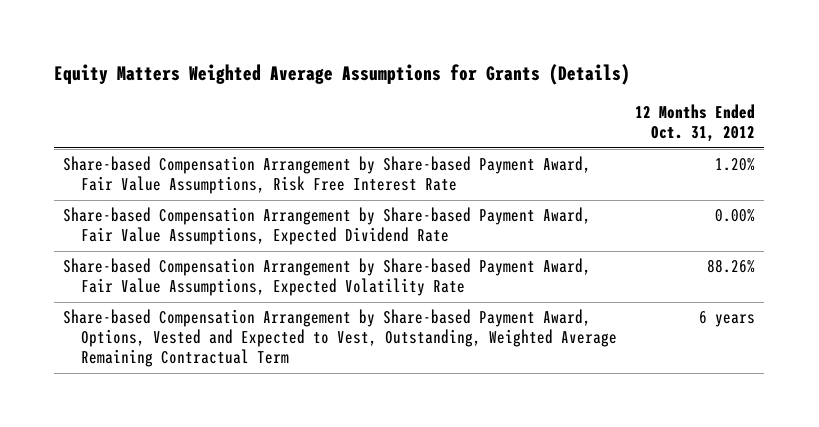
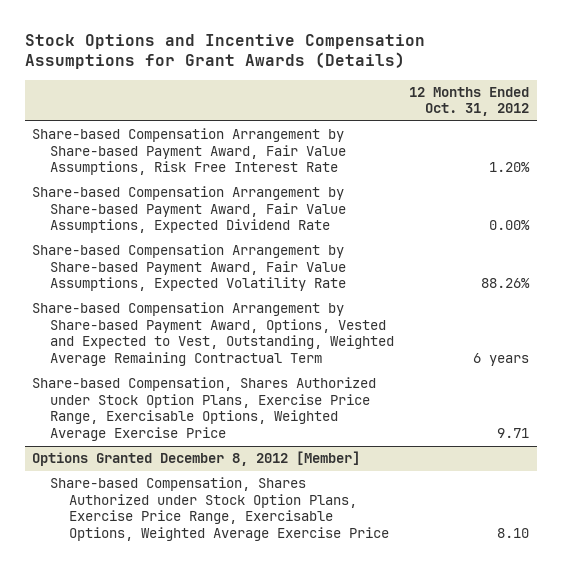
[54,64,631,86] Equity Matters Weighted Average Assumptions for Grants (Details) -> [24,33,425,70] Stock Options and Incentive Compensation Assumptions for Grant Awards (Details)
none -> [32,377,377,442] Share-based Compensation, Shares Authorized under Stock Option Plans, Exercise Price Range, Exercisable Options, Weighted Average Exercise Price
none -> [32,451,361,467] Options Granted December 8, 2012 [Member]
none -> [50,477,389,542] Share-based Compensation, Shares Authorized under Stock Option Plans, Exercise Price Range, Exercisable Options, Weighted Average Exercise Price

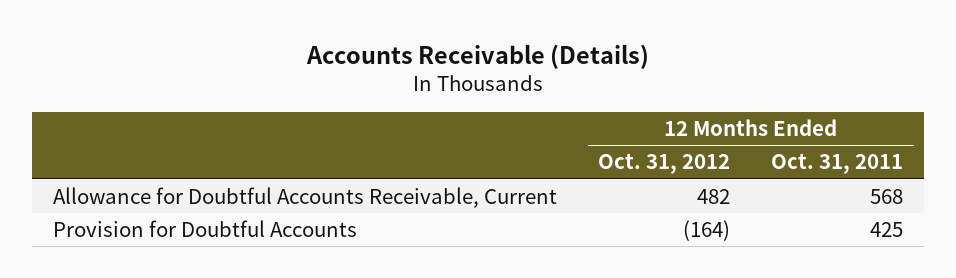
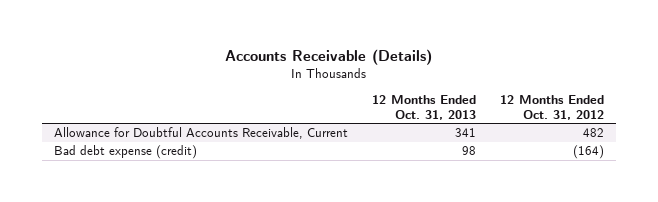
[771,153,904,175] Oct. 31, 2011 -> none
none -> [371,95,476,120] 12 Months Ended Oct. 31, 2013
[52,220,357,238] Provision for Doubtful Accounts -> [53,145,197,160] Bad debt expense (credit)

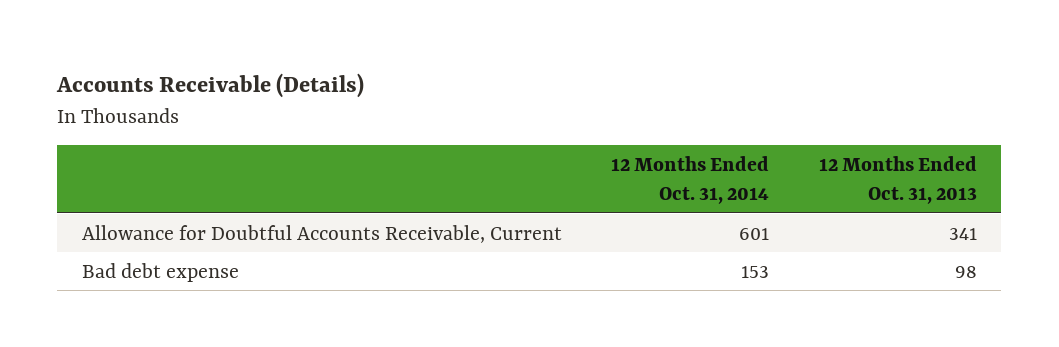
[499,95,604,120] 12 Months Ended Oct. 31, 2012 -> none
none -> [611,155,770,204] 12 Months Ended Oct. 31, 2014
[53,145,197,160] Bad debt expense (credit) -> [82,262,240,282] Bad debt expense

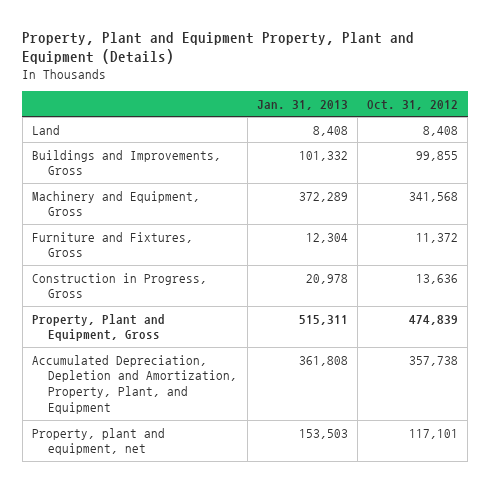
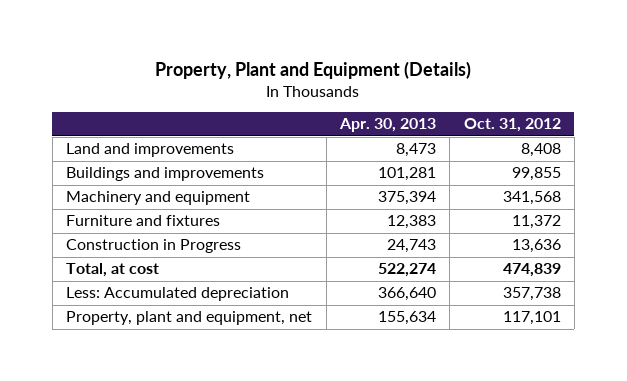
[22,31,415,65] Property, Plant and Equipment Property, Plant and Equipment (Details) -> [155,61,472,80] Property, Plant and Equipment (Details)
[256,99,348,110] Jan. 31, 2013 -> none
none -> [338,118,436,133] Apr. 30, 2013
[32,124,61,135] Land -> [66,143,235,158] Land and improvements
[32,149,222,176] Buildings and Improvements, Gross -> [66,167,265,182] Buildings and improvements
[32,190,201,217] Machinery and Equipment, Gross -> [66,191,251,206] Machinery and equipment
[32,231,194,258] Furniture and Fixtures, Gross -> [66,215,221,227] Furniture and fixtures
[32,272,208,299] Construction in Progress, Gross -> [66,239,242,254] Construction in Progress
[32,313,166,342] Property, Plant and Equipment, Gross -> [66,263,160,278] Total, at cost
[32,354,238,414] Accumulated Depreciation, Depletion and Amortization, Property, Plant, and Equipment -> [66,287,290,302] Less: Accumulated depreciation

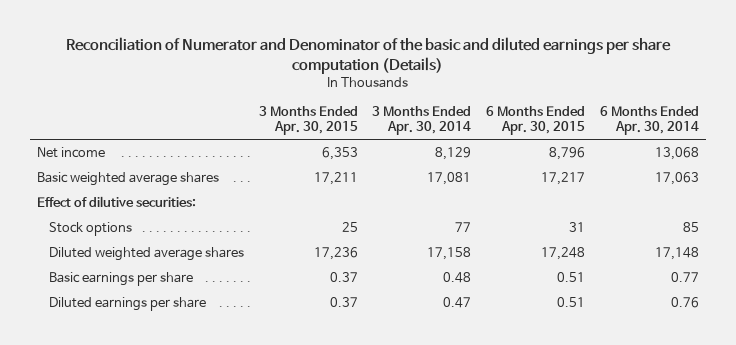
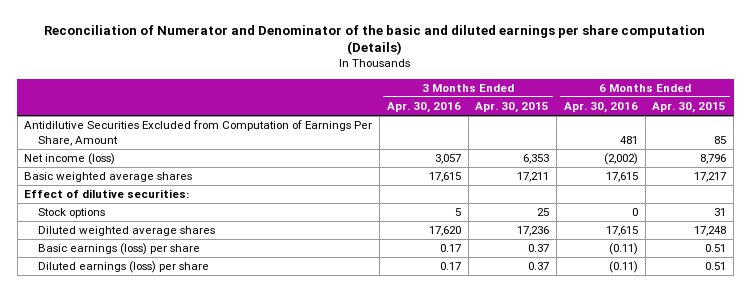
[372,106,472,136] 3 Months Ended Apr. 30, 2014 -> none
[599,106,699,136] 6 Months Ended Apr. 30, 2014 -> none
none -> [386,102,461,114] Apr. 30, 2016
none -> [563,102,638,114] Apr. 30, 2016
none -> [24,120,373,146] Antidilutive Securities Excluded from Computation of Earnings Per Share, Amount
[37,147,106,159] Net income -> [24,153,116,166] Net income (loss)
[49,272,194,287] Basic earnings per share -> [38,243,201,256] Basic earnings (loss) per share
[49,297,207,312] Diluted earnings per share -> [38,261,210,274] Diluted earnings (loss) per share

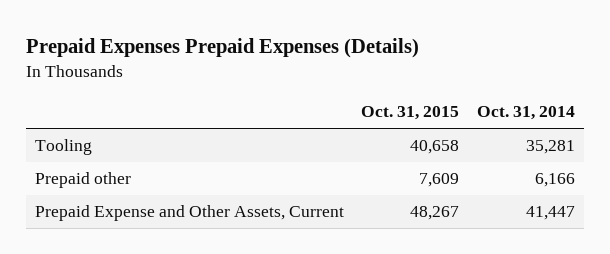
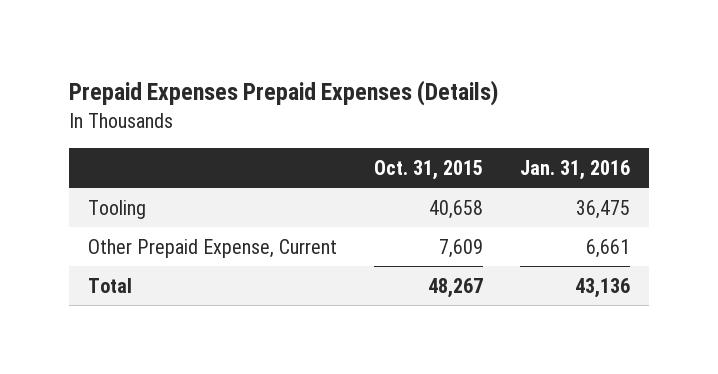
[477,106,576,121] Oct. 31, 2014 -> none
none -> [520,159,631,180] Jan. 31, 2016
[34,172,131,189] Prepaid other -> [87,238,337,258] Other Prepaid Expense, Current
[34,205,344,222] Prepaid Expense and Other Assets, Current -> [87,277,132,293] Total

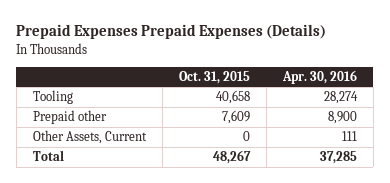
[520,159,631,180] Jan. 31, 2016 -> none
none -> [281,69,357,84] Apr. 30, 2016
[87,238,337,258] Other Prepaid Expense, Current -> [32,110,107,125] Prepaid other
none -> [32,130,147,145] Other Assets, Current

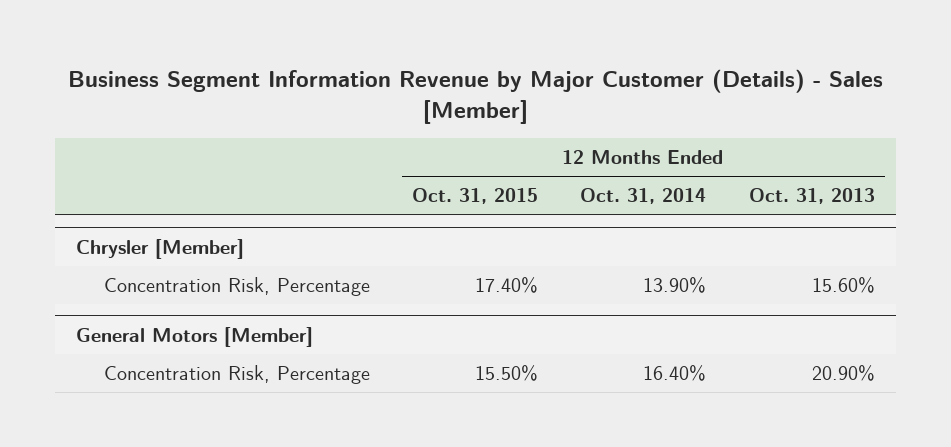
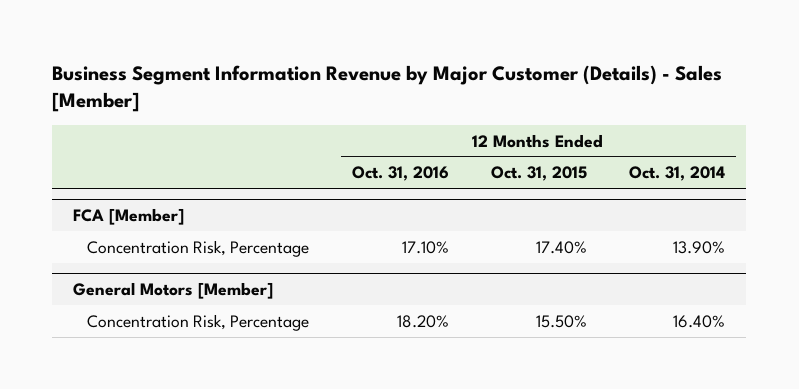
[748,188,875,205] Oct. 31, 2013 -> none
none -> [351,166,449,182] Oct. 31, 2016
[76,239,245,260] Chrysler [Member] -> [73,208,185,226] FCA [Member]

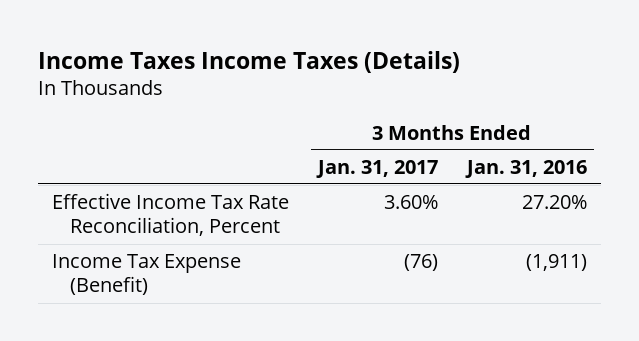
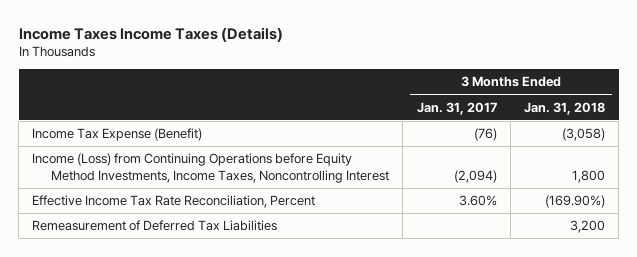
[464,159,587,178] Jan. 31, 2016 -> none
none -> [524,101,606,115] Jan. 31, 2018
none -> [32,153,390,183] Income (Loss) from Continuing Operations before Equity Method Investments, Income Taxes, Noncontrolling Interest
[52,193,290,237] Effective Income Tax Rate Reconciliation, Percent -> [32,195,316,209] Effective Income Tax Rate Reconciliation, Percent
none -> [32,220,278,232] Remeasurement of Deferred Tax Liabilities

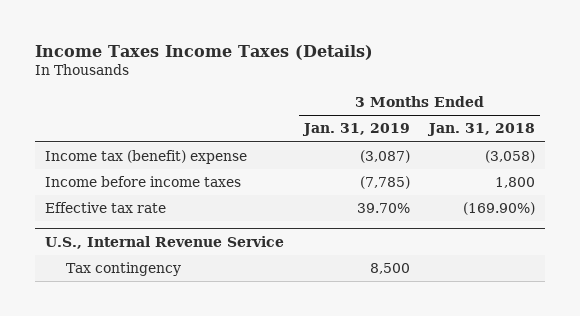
[416,101,497,115] Jan. 31, 2017 -> none
none -> [301,123,410,137] Jan. 31, 2019
[32,220,278,232] Remeasurement of Deferred Tax Liabilities -> none
[32,128,203,142] Income Tax Expense (Benefit) -> [44,150,247,165] Income tax (benefit) expense
[32,153,390,183] Income (Loss) from Continuing Operations before Equity Method Investments, Income Taxes, Noncontrolling Interest -> [44,176,241,188] Income before income taxes
[32,195,316,209] Effective Income Tax Rate Reconciliation, Percent -> [44,202,166,214] Effective tax rate
none -> [44,236,284,250] U.S., Internal Revenue Service
none -> [66,262,182,277] Tax contingency

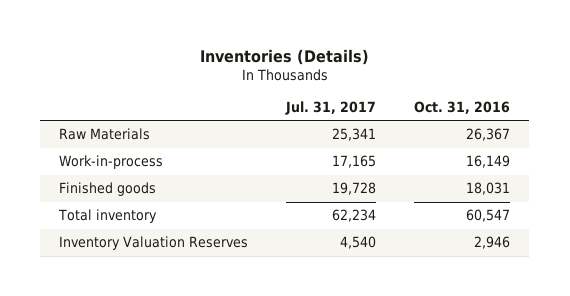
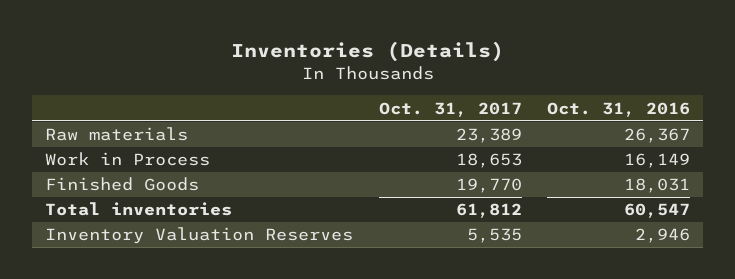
[285,101,377,116] Jul. 31, 2017 -> none
none -> [378,101,522,117] Oct. 31, 2017
[59,128,151,141] Raw Materials -> [44,127,188,142] Raw materials
[59,155,164,170] Work-in-process -> [44,152,210,167] Work in Process
[59,182,157,197] Finished goods -> [44,177,199,192] Finished Goods
[58,209,158,224] Total inventory -> [44,202,232,217] Total inventories

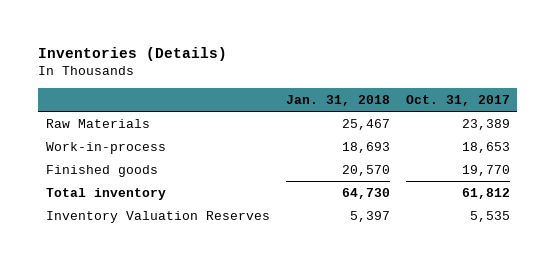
[547,101,691,117] Oct. 31, 2016 -> none
none -> [285,94,390,106] Jan. 31, 2018
[44,127,188,142] Raw materials -> [46,118,151,128] Raw Materials
[44,152,210,167] Work in Process -> [46,141,167,154] Work-in-process
[44,177,199,192] Finished Goods -> [46,164,159,177] Finished goods
[44,202,232,217] Total inventories -> [46,187,167,200] Total inventory

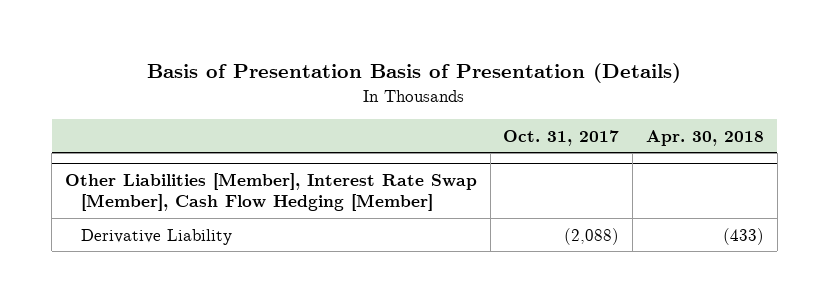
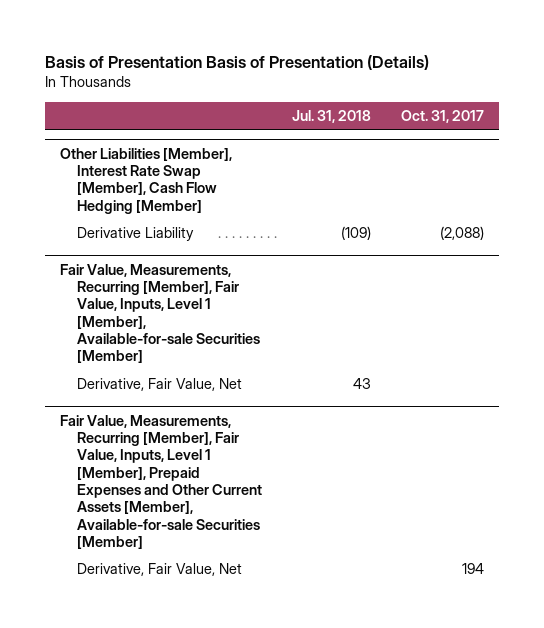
[646,129,765,146] Apr. 30, 2018 -> none
none -> [291,110,371,124] Jul. 31, 2018
none -> [60,263,260,364] Fair Value, Measurements, Recurring [Member], Fair Value, Inputs, Level 1 [Member], Available-for-sale Securities [Member]
none -> [76,378,242,392] Derivative, Fair Value, Net
none -> [60,414,262,550] Fair Value, Measurements, Recurring [Member], Fair Value, Inputs, Level 1 [Member], Prepaid Expenses and Other Current Assets [Member], Available-for-sale Securities [Member]
none -> [76,563,242,577] Derivative, Fair Value, Net

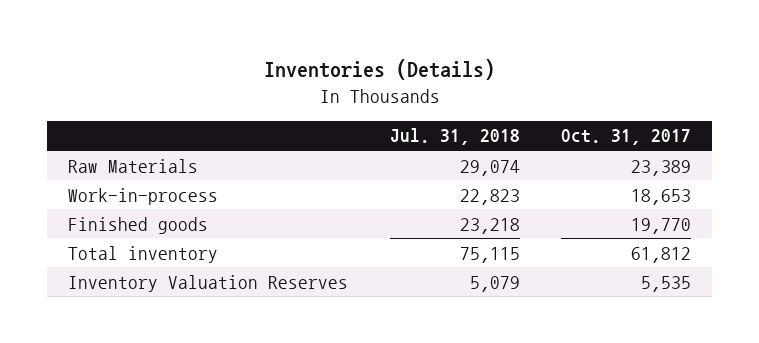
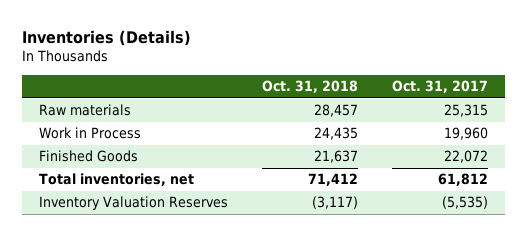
[389,128,520,146] Jul. 31, 2018 -> none
none -> [262,80,359,94] Oct. 31, 2018
[68,158,199,173] Raw Materials -> [38,104,131,117] Raw materials
[631,159,692,176] 23,389 -> [444,104,489,118] 25,315
[68,187,219,205] Work-in-process -> [38,127,141,140] Work in Process
[631,188,692,205] 18,653 -> [444,127,489,141] 19,960
[68,216,209,234] Finished goods -> [38,150,138,163] Finished Goods
[631,217,692,234] 19,770 -> [444,150,489,164] 22,072
[68,245,219,263] Total inventory -> [38,173,194,187] Total inventories, net
[641,275,692,292] 5,535 -> [442,196,489,210] (5,535)

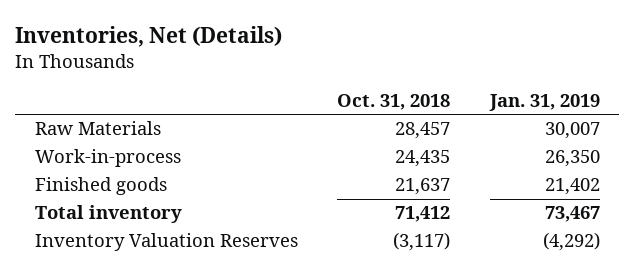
[21,30,191,47] Inventories (Details) -> [14,26,282,48] Inventories, Net (Details)
[392,80,489,94] Oct. 31, 2017 -> none
none -> [488,94,600,112] Jan. 31, 2019
[38,104,131,117] Raw materials -> [34,121,161,136] Raw Materials
[38,127,141,140] Work in Process -> [34,149,181,168] Work-in-process
[38,150,138,163] Finished Goods -> [34,177,167,196] Finished goods
[38,173,194,187] Total inventories, net -> [34,205,182,224] Total inventory

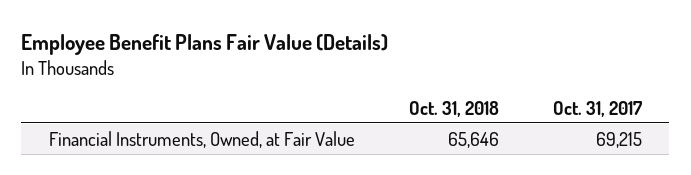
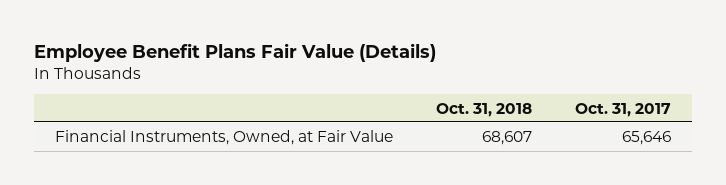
[447,131,499,148] 65,646 -> [481,131,532,146] 68,607
[596,131,643,148] 69,215 -> [621,131,671,146] 65,646

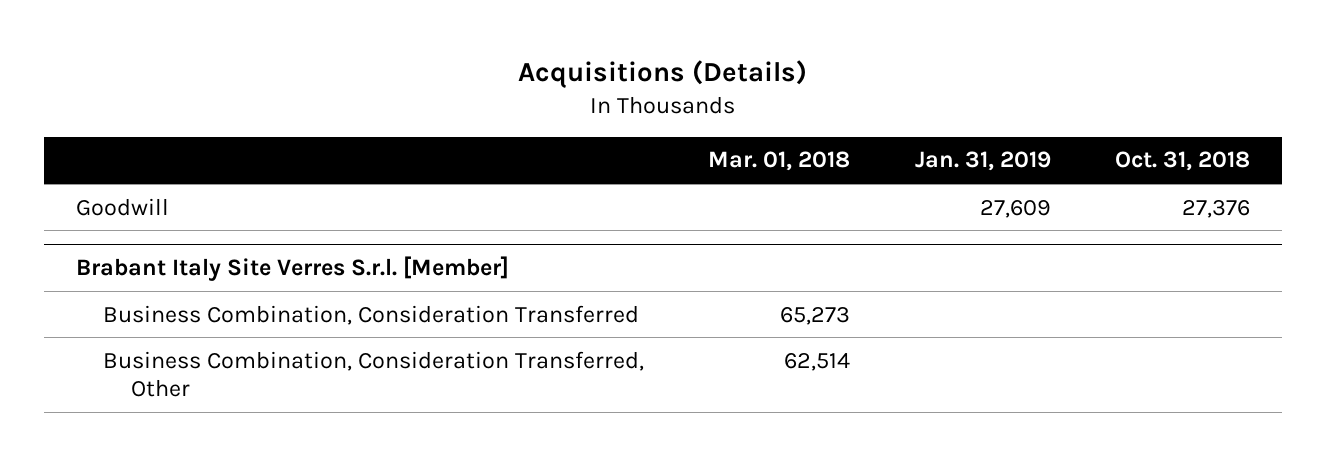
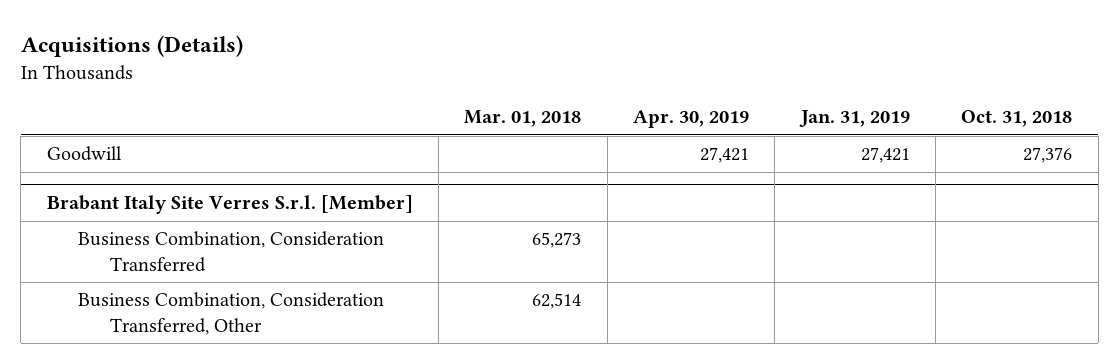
none -> [632,110,749,129] Apr. 30, 2019
[979,199,1051,218] 27,609 -> [860,147,910,164] 27,421

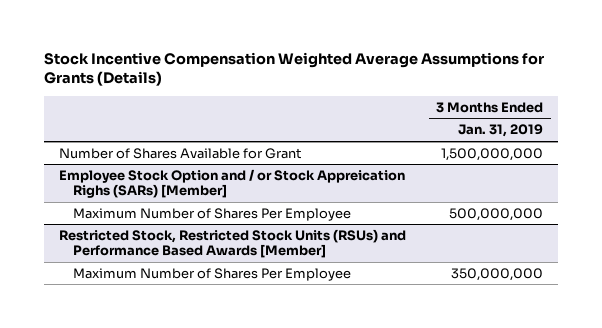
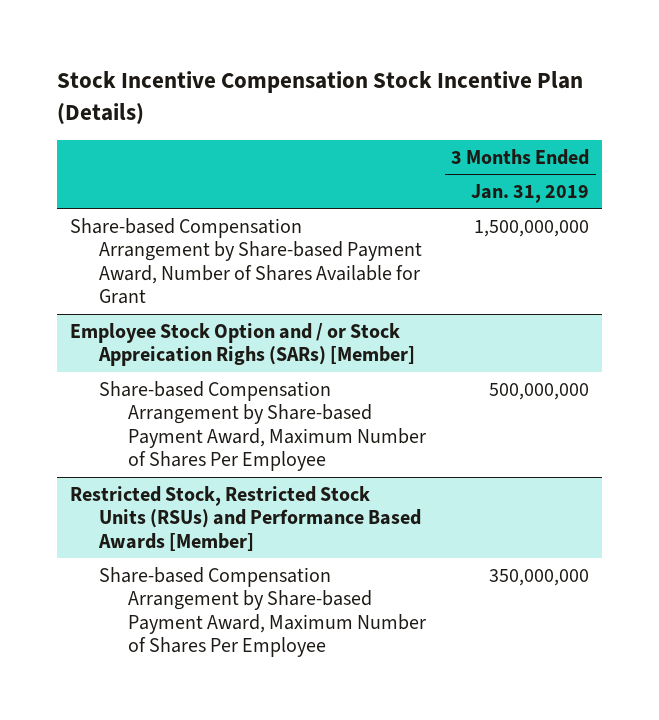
[43,51,544,87] Stock Incentive Compensation Weighted Average Assumptions for Grants (Details) -> [57,71,584,125] Stock Incentive Compensation Stock Incentive Plan (Details)
[58,147,302,159] Number of Shares Available for Grant -> [69,217,422,305] Share-based Compensation Arrangement by Share-based Payment Award, Number of Shares Available for Grant
[73,207,352,221] Maximum Number of Shares Per Employee -> [98,380,427,472] Share-based Compensation Arrangement by Share-based Payment Award, Maximum Number of Shares Per Employee
[73,267,352,281] Maximum Number of Shares Per Employee -> [98,566,427,658] Share-based Compensation Arrangement by Share-based Payment Award, Maximum Number of Shares Per Employee

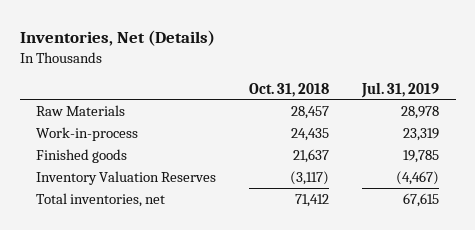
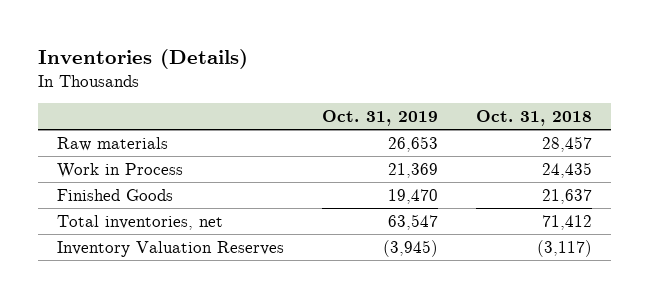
[19,29,215,46] Inventories, Net (Details) -> [37,48,248,69] Inventories (Details)
[361,81,440,98] Jul. 31, 2019 -> none
none -> [321,110,438,127] Oct. 31, 2019
[36,104,126,116] Raw Materials -> [56,136,168,151] Raw materials
[36,126,139,141] Work-in-process -> [56,162,183,178] Work in Process
[36,148,128,163] Finished goods -> [56,188,173,201] Finished Goods
[36,170,217,185] Inventory Valuation Reserves -> [56,240,284,257] Inventory Valuation Reserves

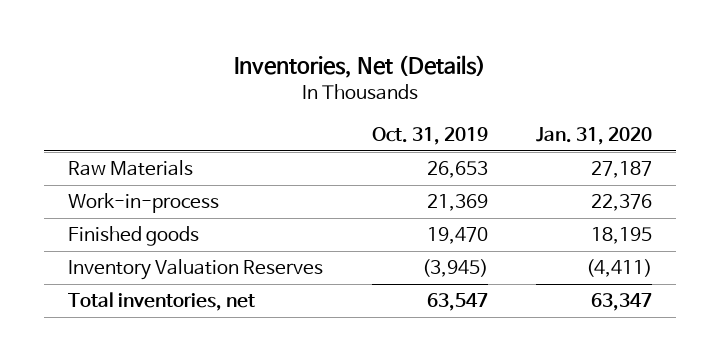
[37,48,248,69] Inventories (Details) -> [234,55,487,79] Inventories, Net (Details)
[475,110,592,127] Oct. 31, 2018 -> none
none -> [536,126,653,145] Jan. 31, 2020
[56,136,168,151] Raw materials -> [68,160,194,177] Raw Materials
[56,162,183,178] Work in Process -> [68,193,220,214] Work-in-process
[56,188,173,201] Finished Goods -> [68,226,200,247] Finished goods
[56,214,223,230] Total inventories, net -> [68,292,256,312] Total inventories, net

